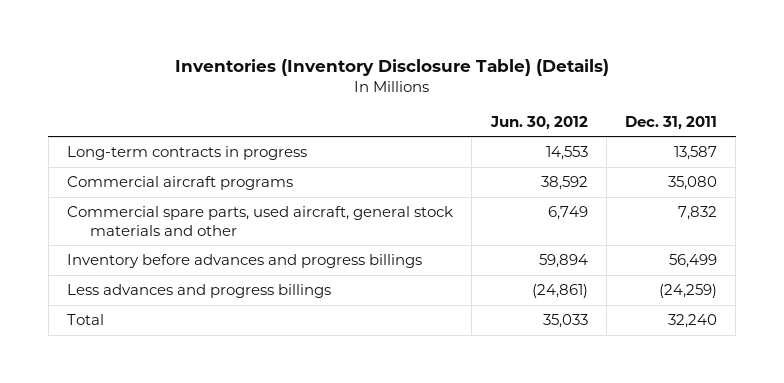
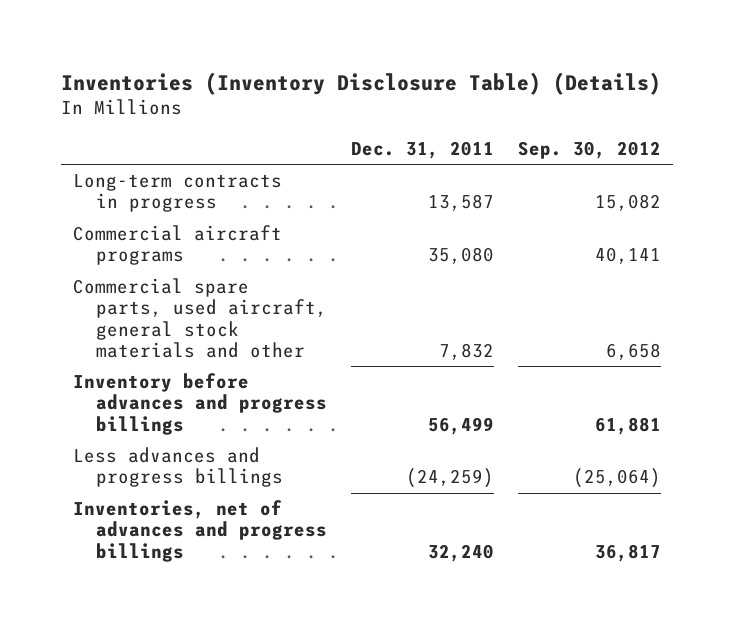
[489,115,588,130] Jun. 30, 2012 -> none
none -> [517,141,661,160] Sep. 30, 2012
[67,314,105,326] Total -> [73,500,327,562] Inventories, net of advances and progress billings

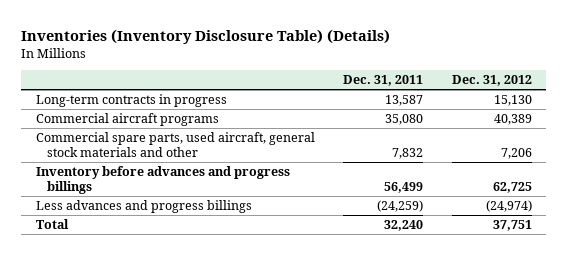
[517,141,661,160] Sep. 30, 2012 -> none
none -> [451,75,532,87] Dec. 31, 2012
[73,500,327,562] Inventories, net of advances and progress billings -> [35,219,69,230] Total

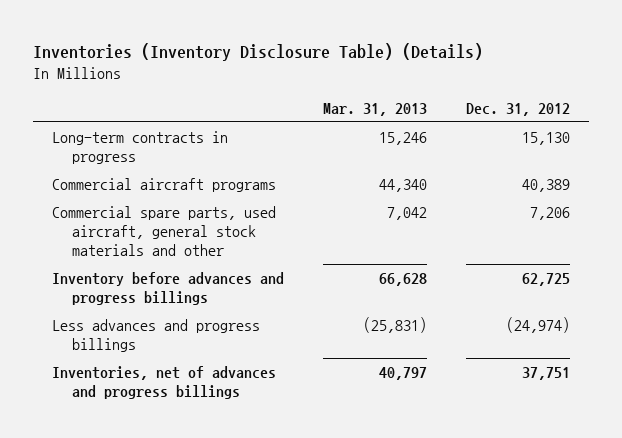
[343,75,424,87] Dec. 31, 2011 -> none
none -> [322,102,427,116] Mar. 31, 2013
[35,219,69,230] Total -> [52,365,277,399] Inventories, net of advances and progress billings

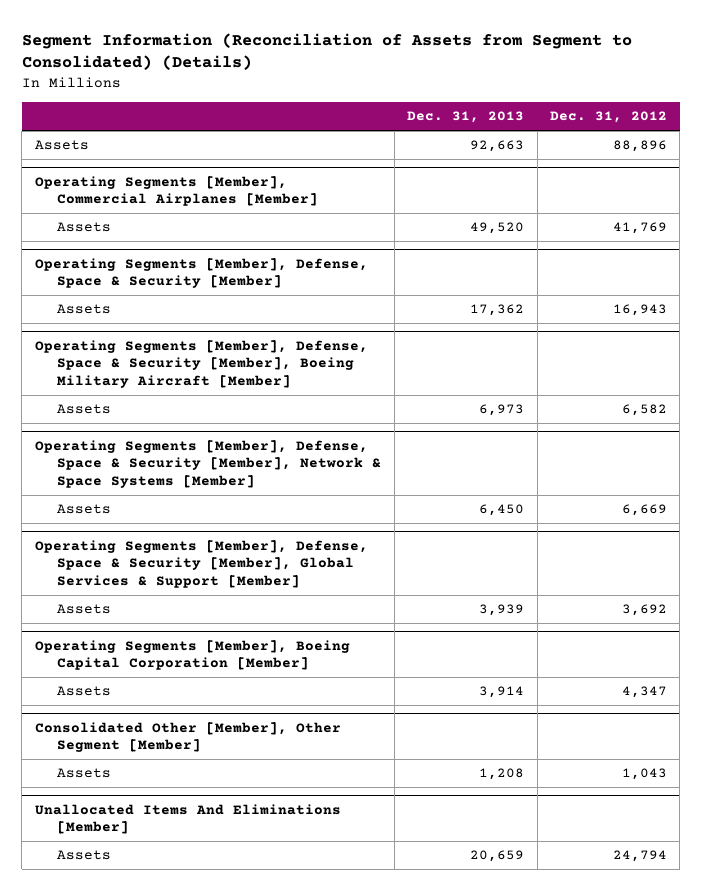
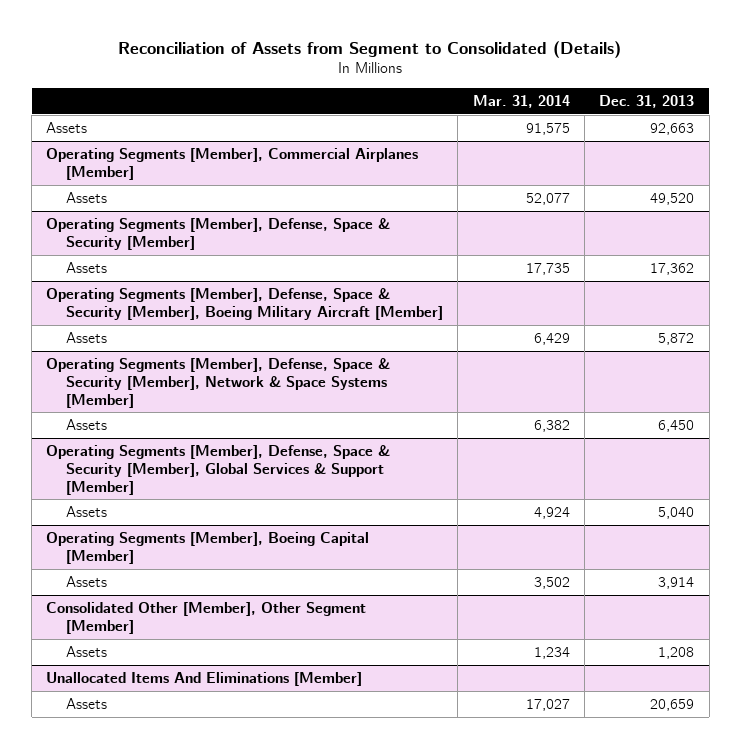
[21,32,632,71] Segment Information (Reconciliation of Assets from Segment to Consolidated) (Details) -> [118,40,622,58] Reconciliation of Assets from Segment to Consolidated (Details)
[550,111,668,124] Dec. 31, 2012 -> none
none -> [472,94,570,108] Mar. 31, 2014
[479,404,525,417] 6,973 -> [658,332,695,345] 5,872
[479,604,525,617] 3,939 -> [658,506,695,519] 5,040
[34,640,350,671] Operating Segments [Member], Boeing Capital Corporation [Member] -> [46,531,370,564] Operating Segments [Member], Boeing Capital [Member]

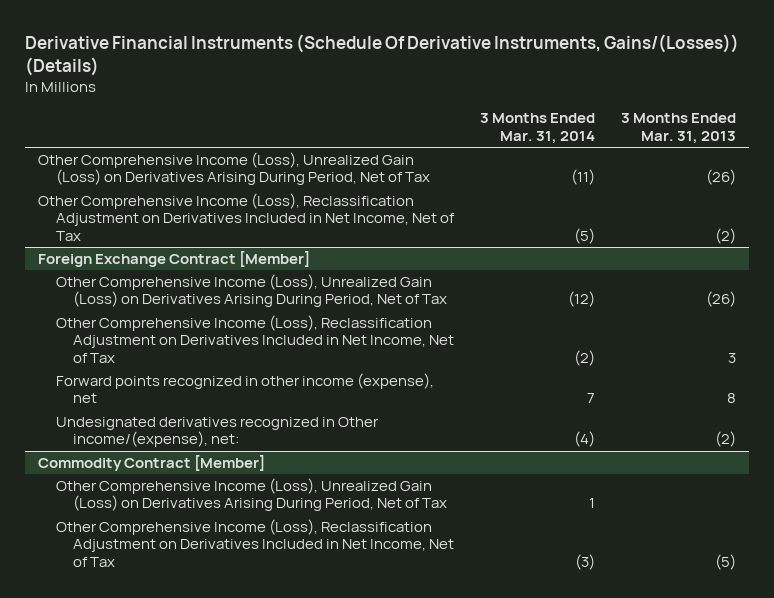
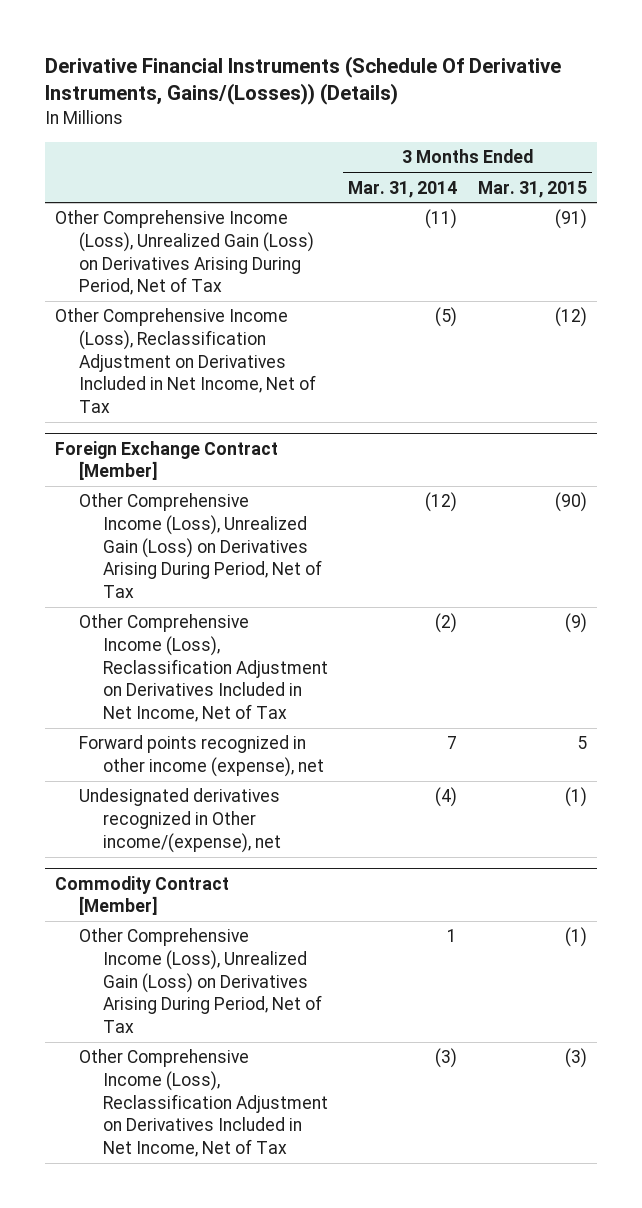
[620,113,736,144] 3 Months Ended Mar. 31, 2013 -> none
none -> [477,180,587,198] Mar. 31, 2015
[55,417,379,448] Undesignated derivatives recognized in Other income/(expense), net: -> [79,788,281,853] Undesignated derivatives recognized in Other income/(expense), net

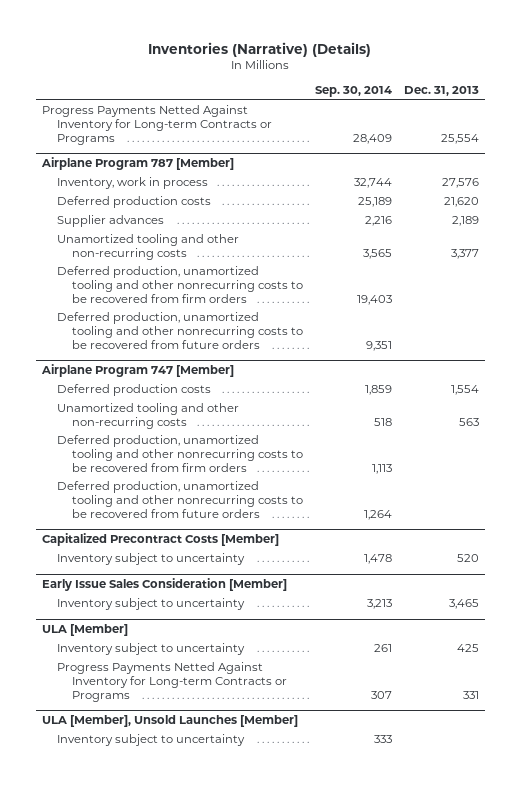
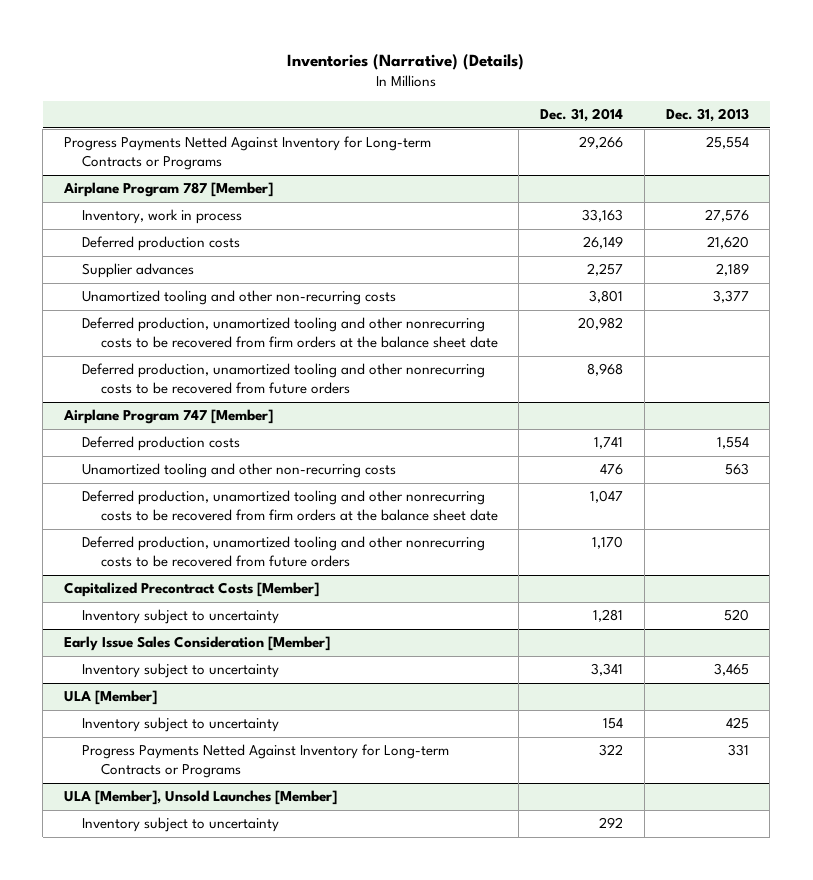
[314,86,392,98] Sep. 30, 2014 -> none
none -> [540,107,624,122] Dec. 31, 2014
[56,266,303,303] Deferred production, unamortized tooling and other nonrecurring costs to be recovered from firm orders -> [82,317,498,349] Deferred production, unamortized tooling and other nonrecurring costs to be recovered from firm orders at the balance sheet date
[56,435,303,472] Deferred production, unamortized tooling and other nonrecurring costs to be recovered from firm orders -> [82,490,498,522] Deferred production, unamortized tooling and other nonrecurring costs to be recovered from firm orders at the balance sheet date

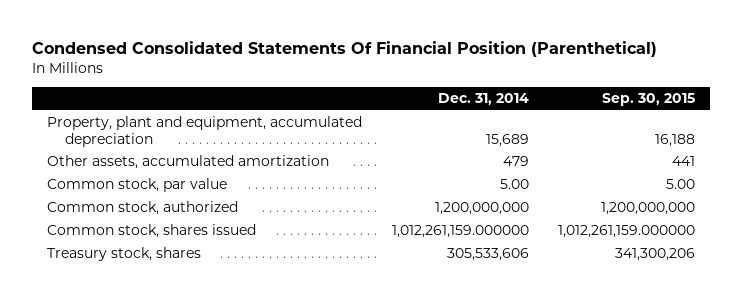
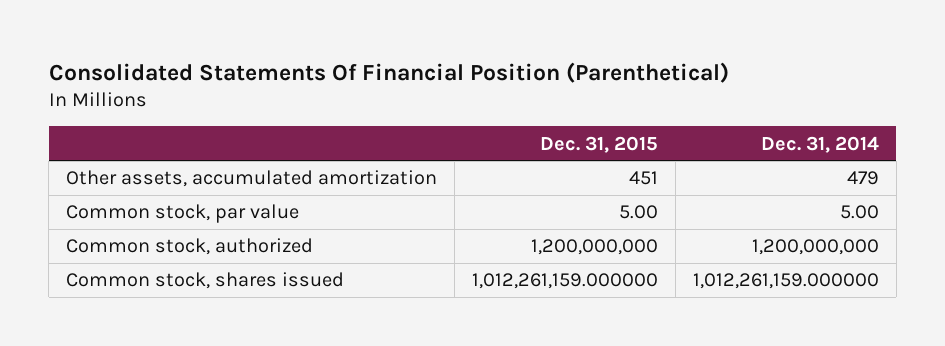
[32,40,658,57] Condensed Consolidated Statements Of Financial Position (Parenthetical) -> [48,61,729,83] Consolidated Statements Of Financial Position (Parenthetical)
[602,93,696,107] Sep. 30, 2015 -> none
none -> [540,135,659,153] Dec. 31, 2015
[47,116,363,147] Property, plant and equipment, accumulated depreciation -> none
[47,247,202,262] Treasury stock, shares -> none

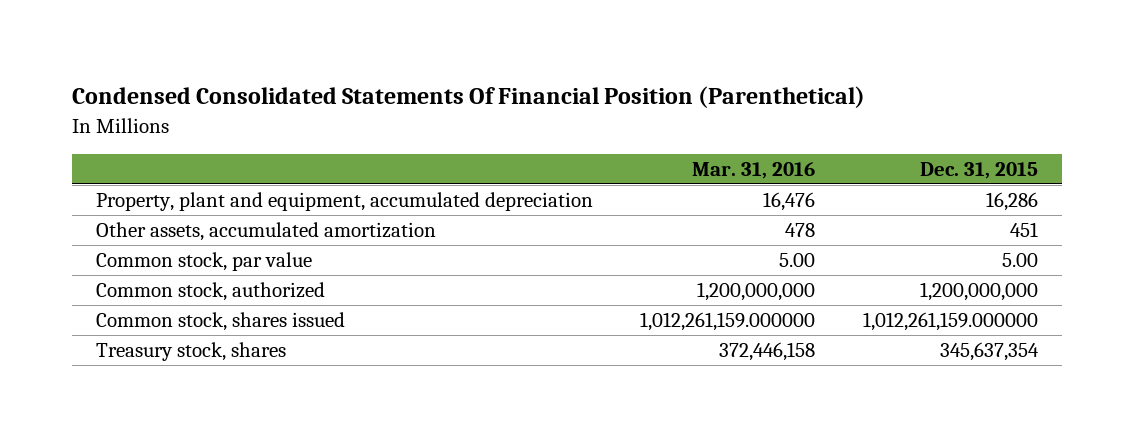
[48,61,729,83] Consolidated Statements Of Financial Position (Parenthetical) -> [71,86,865,109] Condensed Consolidated Statements Of Financial Position (Parenthetical)
[760,135,879,153] Dec. 31, 2014 -> none
none -> [692,162,816,180] Mar. 31, 2016
none -> [95,192,593,212] Property, plant and equipment, accumulated depreciation
none -> [95,342,286,362] Treasury stock, shares

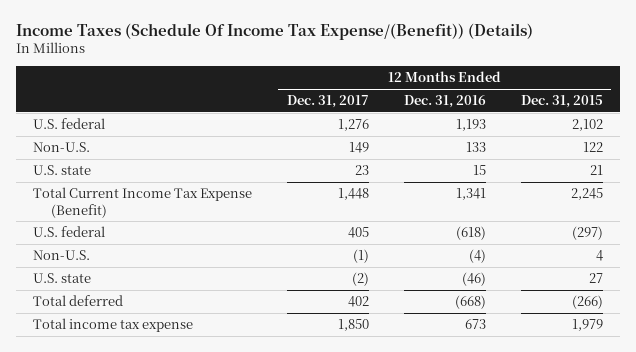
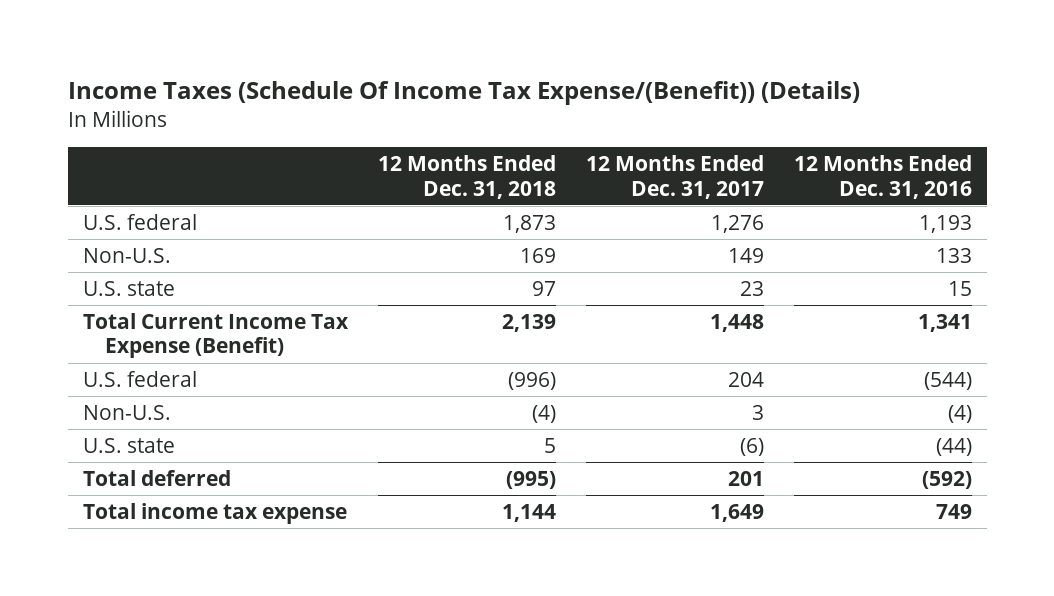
[520,95,603,109] Dec. 31, 2015 -> none
none -> [377,155,556,199] 12 Months Ended Dec. 31, 2018
[348,227,370,239] 405 -> [727,371,764,387] 204
[455,226,486,241] (618) -> [923,371,972,390] (544)
[353,249,370,264] (1) -> [751,404,764,420] 3
[352,272,370,287] (2) -> [739,437,764,456] (6)
[461,272,486,287] (46) -> [935,437,972,456] (44)
[348,296,370,308] 402 -> [727,470,764,486] 201
[454,295,486,310] (668) -> [921,470,972,489] (592)
[338,319,370,332] 1,850 -> [709,503,764,522] 1,649
[464,319,486,330] 673 -> [935,503,972,519] 749

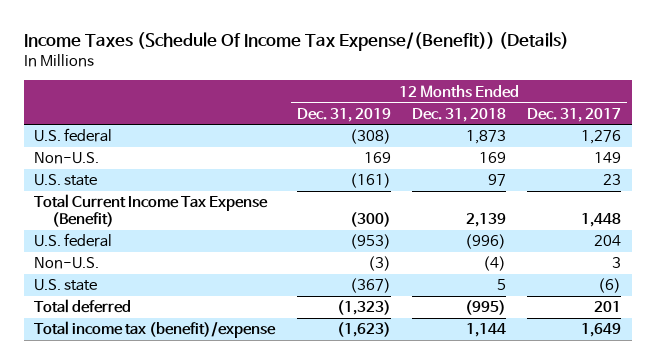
[793,155,972,199] 12 Months Ended Dec. 31, 2016 -> none
none -> [296,107,391,122] Dec. 31, 2019
[82,502,347,524] Total income tax expense -> [34,321,277,339] Total income tax (benefit)/expense

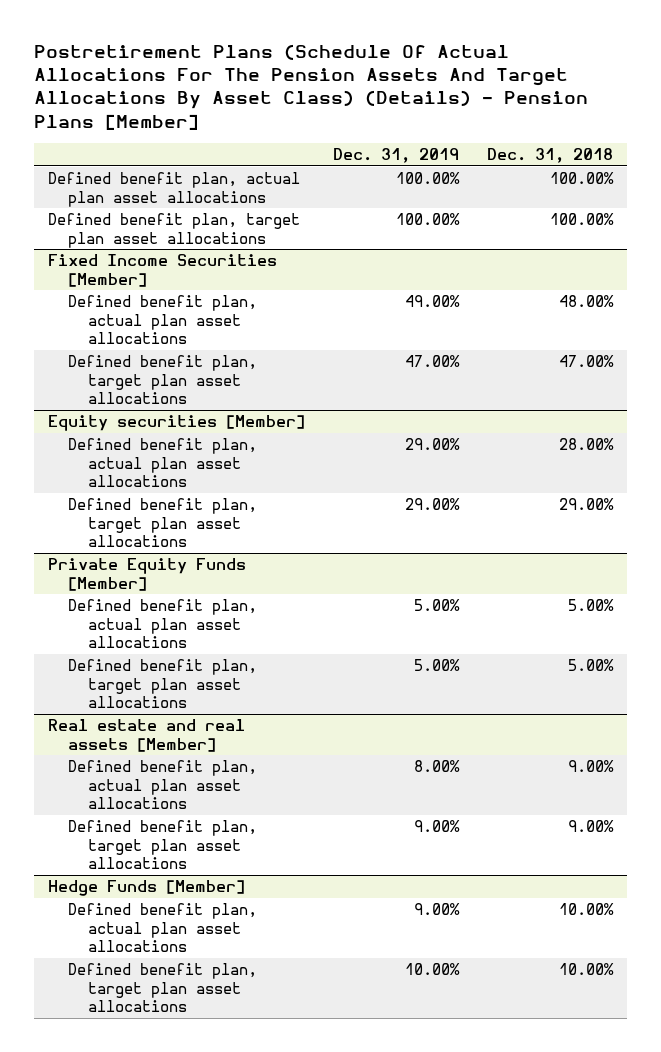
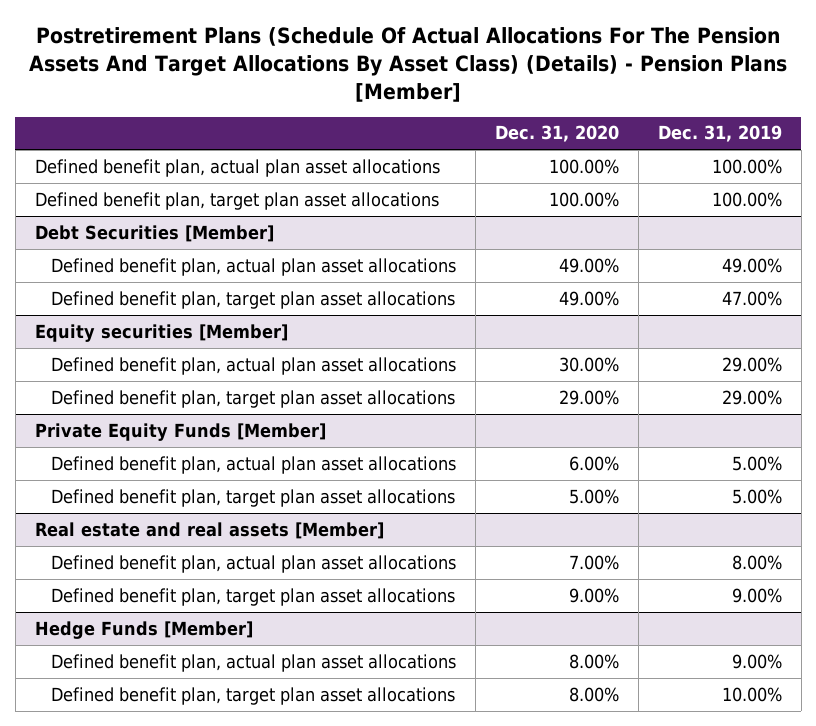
[487,147,614,163] Dec. 31, 2018 -> none
none -> [495,125,620,143] Dec. 31, 2020
[48,254,278,287] Fixed Income Securities [Member] -> [34,224,274,242] Debt Securities [Member]

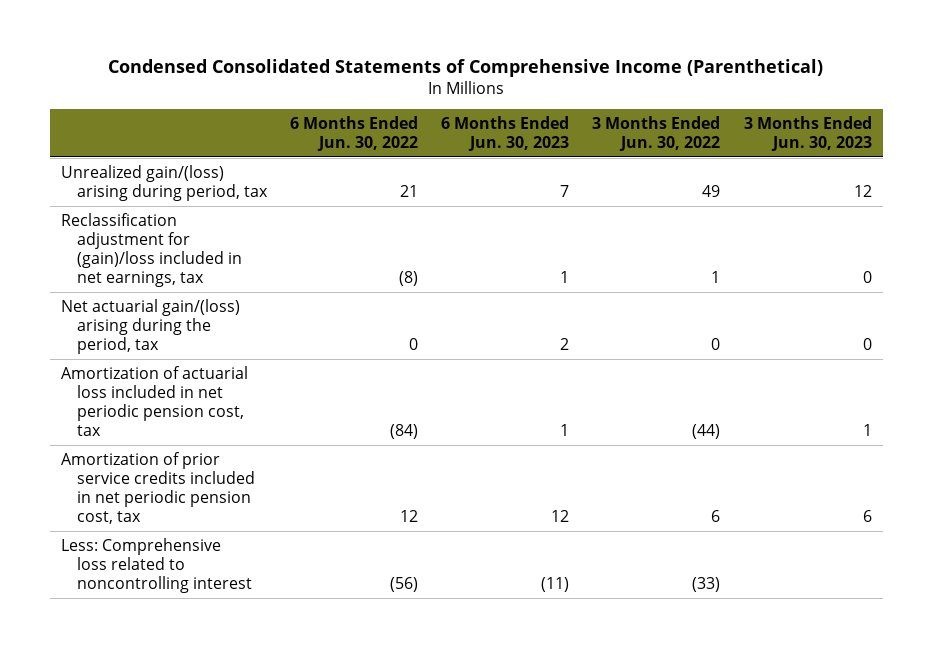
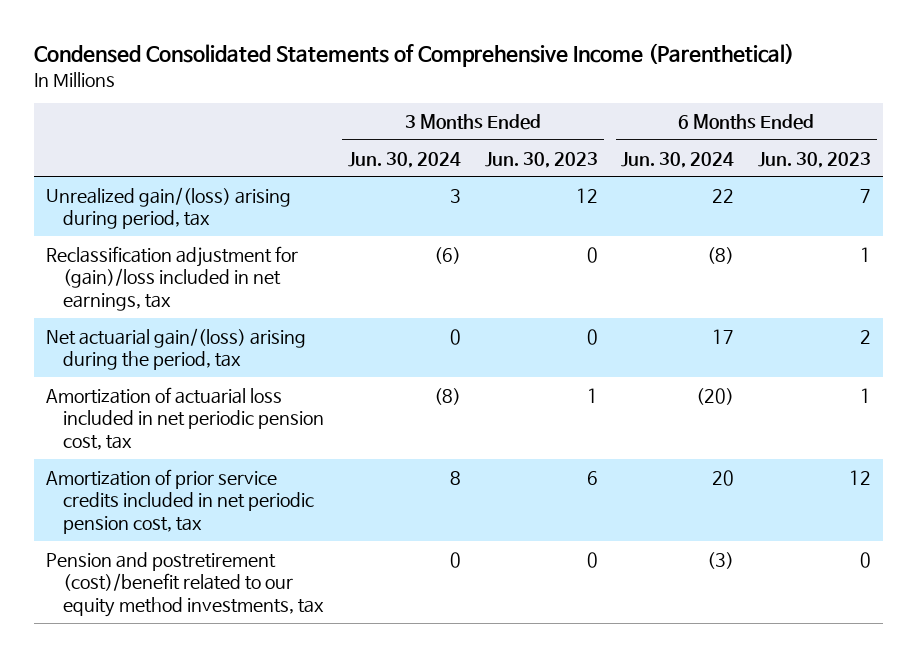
[290,115,419,151] 6 Months Ended Jun. 30, 2022 -> none
[592,115,721,151] 3 Months Ended Jun. 30, 2022 -> none
none -> [347,151,461,168] Jun. 30, 2024
none -> [621,151,735,168] Jun. 30, 2024
[61,537,252,594] Less: Comprehensive loss related to noncontrolling interest -> none
none -> [45,551,324,617] Pension and postretirement (cost)/benefit related to our equity method investments, tax

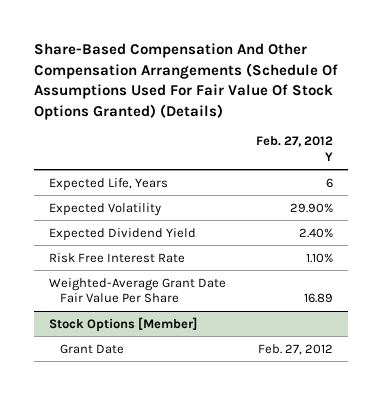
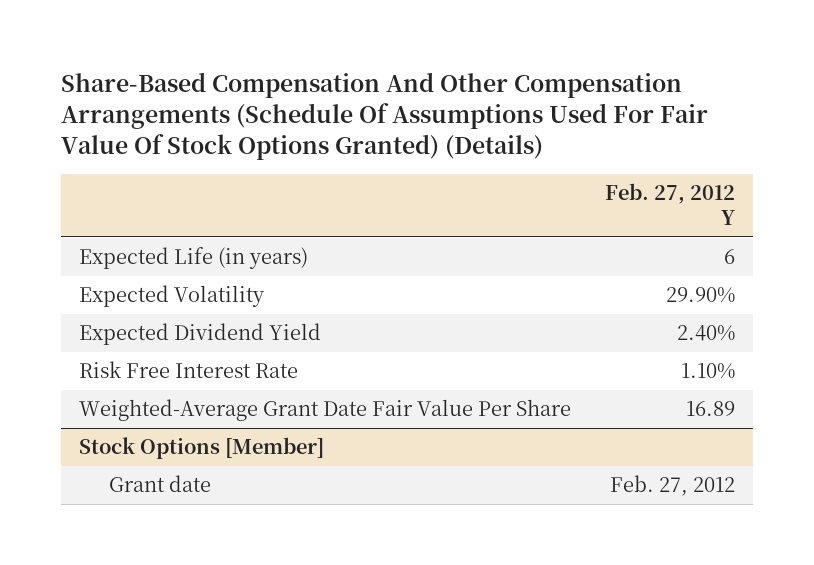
[48,177,168,191] Expected Life, Years -> [78,247,308,270] Expected Life (in years)
[59,343,124,354] Grant Date -> [108,475,211,493] Grant date

